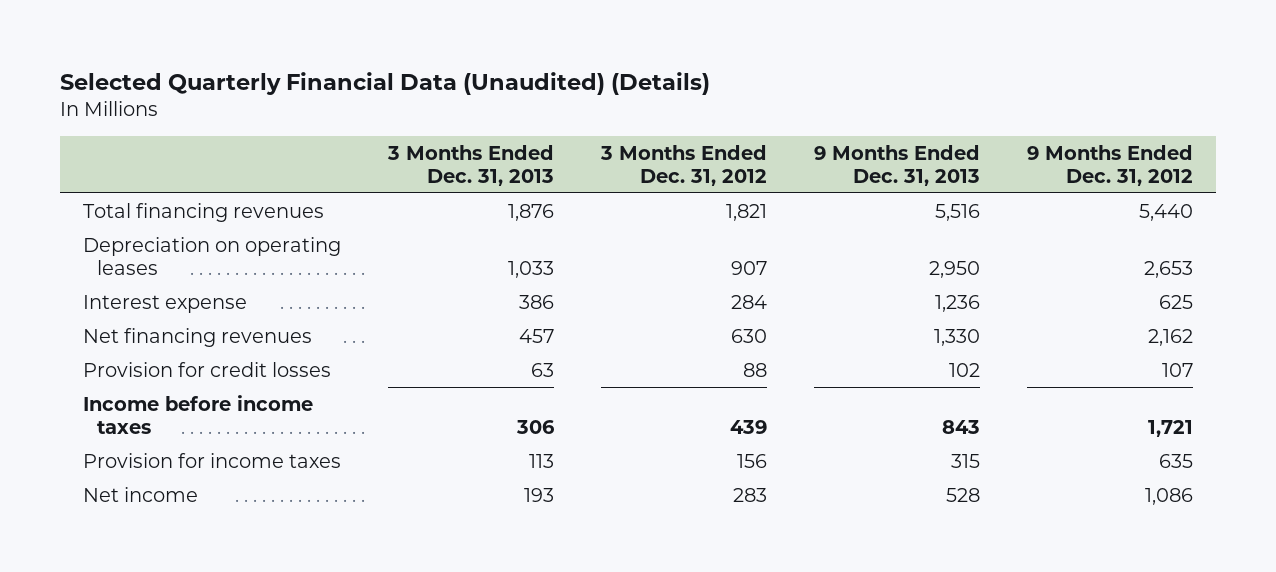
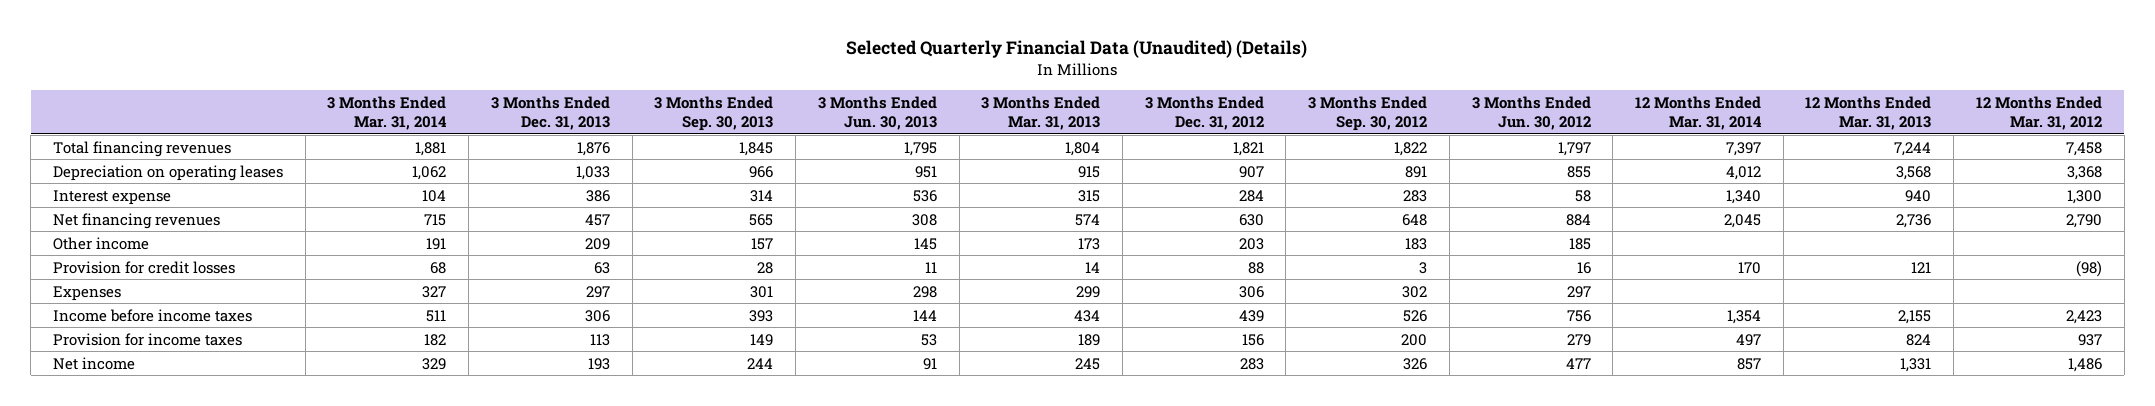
[813,144,980,186] 9 Months Ended Dec. 31, 2013 -> none
[1026,144,1193,186] 9 Months Ended Dec. 31, 2012 -> none
none -> [327,95,448,130] 3 Months Ended Mar. 31, 2014
none -> [654,95,774,131] 3 Months Ended Sep. 30, 2013
none -> [817,95,937,130] 3 Months Ended Jun. 30, 2013
none -> [981,95,1101,130] 3 Months Ended Mar. 31, 2013
none -> [1308,95,1428,131] 3 Months Ended Sep. 30, 2012
none -> [1471,95,1591,130] 3 Months Ended Jun. 30, 2012
none -> [1634,95,1762,130] 12 Months Ended Mar. 31, 2014
none -> [1805,95,1932,130] 12 Months Ended Mar. 31, 2013
none -> [1975,95,2102,130] 12 Months Ended Mar. 31, 2012
none -> [53,236,150,250] Other income
none -> [53,285,122,301] Expenses

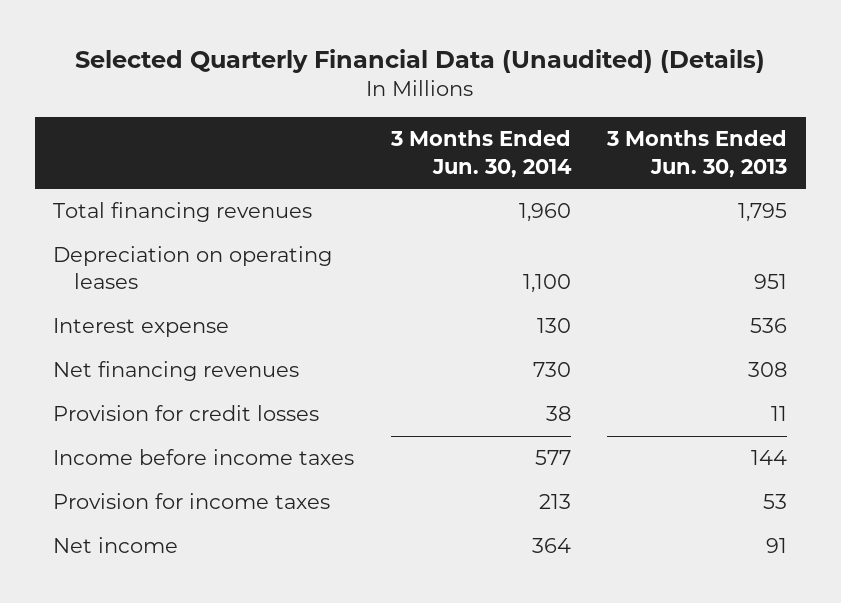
[327,95,448,130] 3 Months Ended Mar. 31, 2014 -> none
[490,95,610,130] 3 Months Ended Dec. 31, 2013 -> none
[654,95,774,131] 3 Months Ended Sep. 30, 2013 -> none
[981,95,1101,130] 3 Months Ended Mar. 31, 2013 -> none
[1144,95,1264,130] 3 Months Ended Dec. 31, 2012 -> none
[1308,95,1428,131] 3 Months Ended Sep. 30, 2012 -> none
[1471,95,1591,130] 3 Months Ended Jun. 30, 2012 -> none
[1634,95,1762,130] 12 Months Ended Mar. 31, 2014 -> none
[1805,95,1932,130] 12 Months Ended Mar. 31, 2013 -> none
[1975,95,2102,130] 12 Months Ended Mar. 31, 2012 -> none
none -> [389,130,572,178] 3 Months Ended Jun. 30, 2014
[53,236,150,250] Other income -> none
[53,285,122,301] Expenses -> none

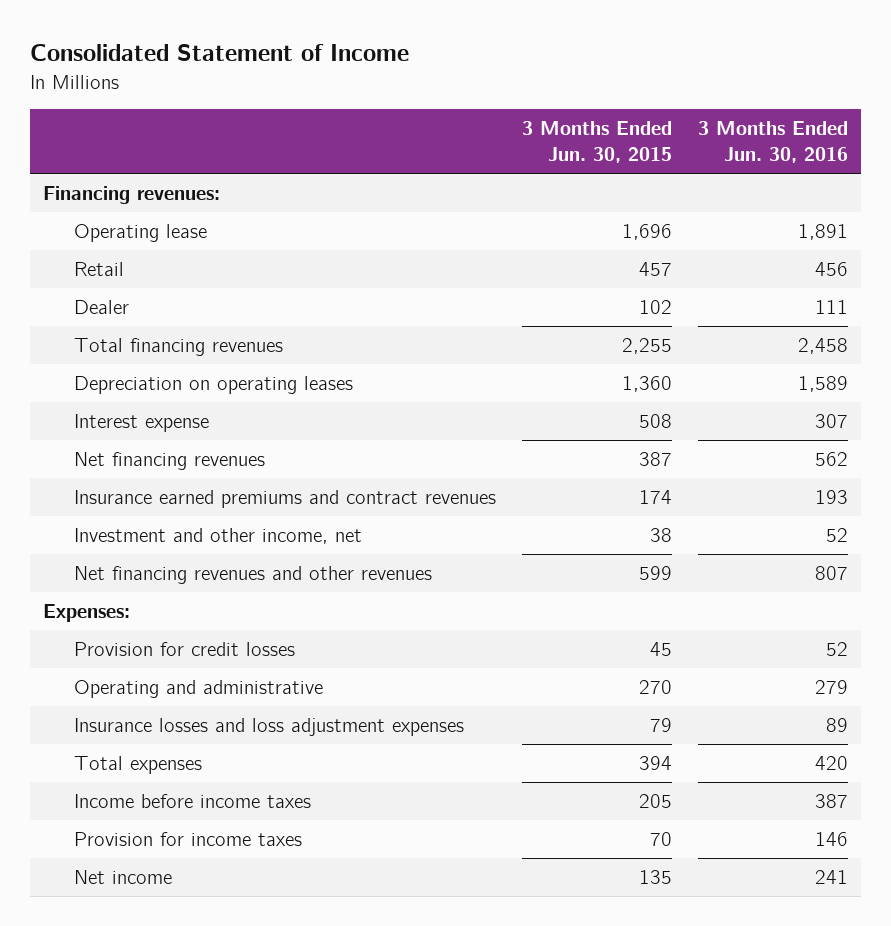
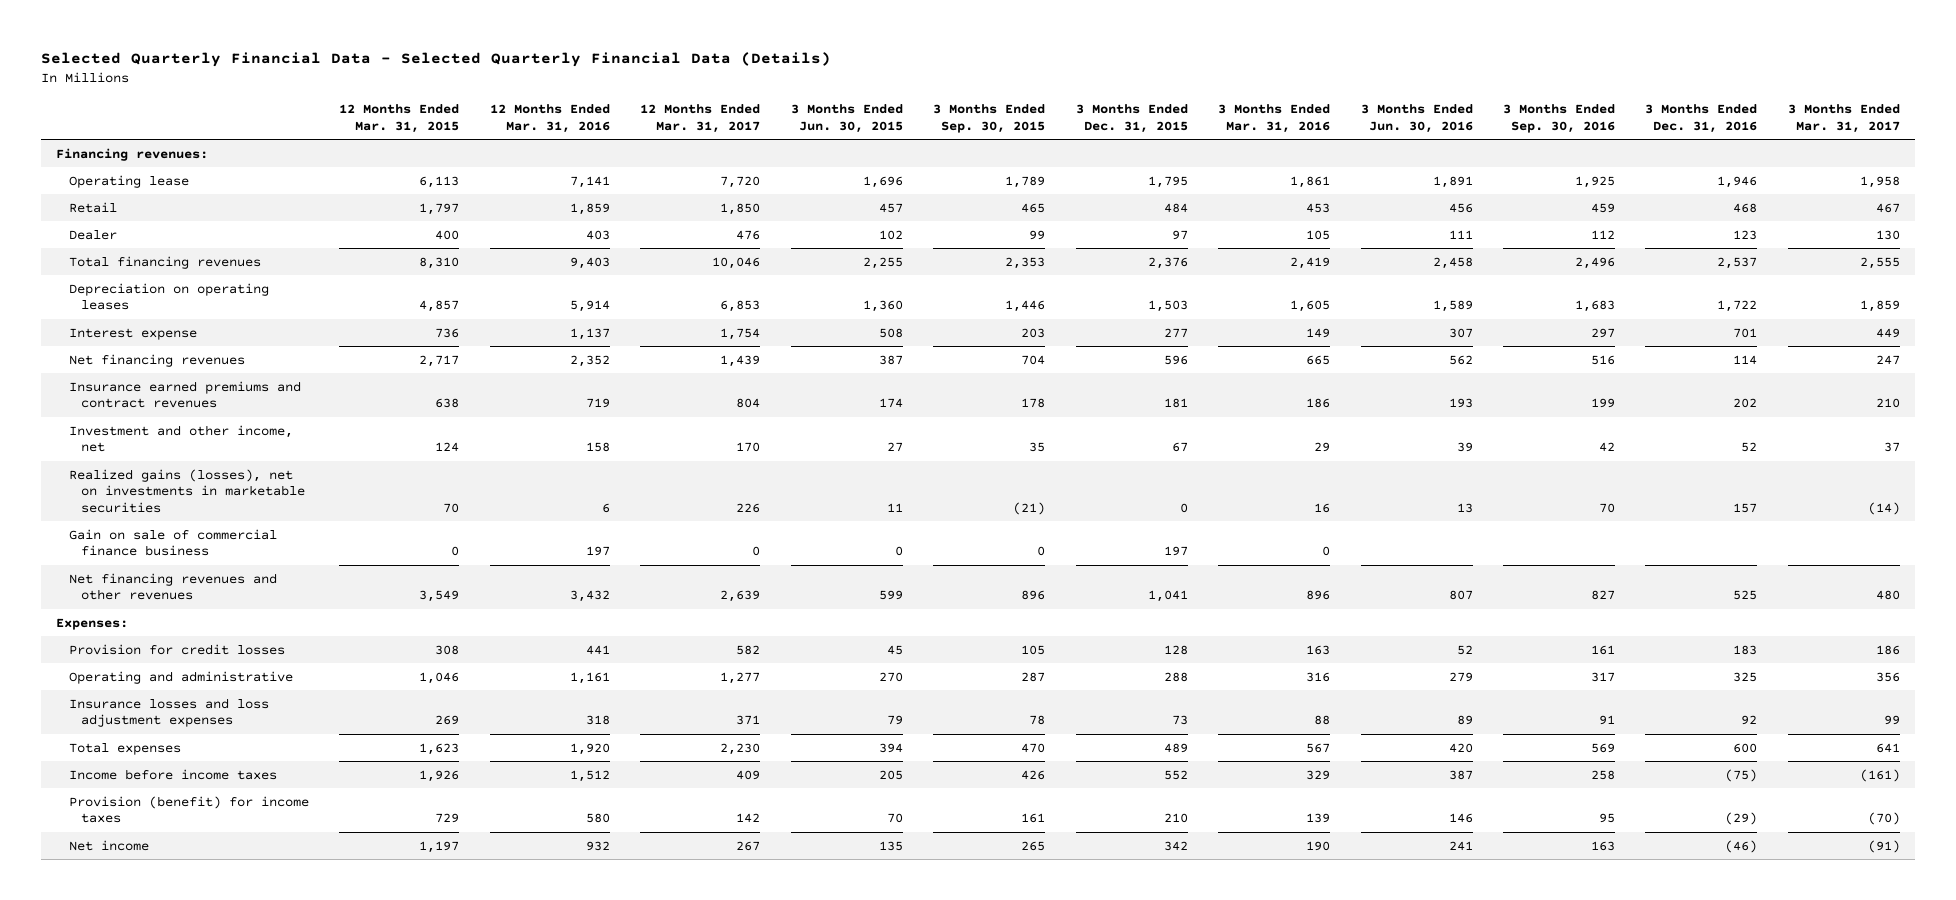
[30,44,410,62] Consolidated Statement of Income -> [40,51,831,67] Selected Quarterly Financial Data - Selected Quarterly Financial Data (Details)
none -> [339,104,460,133] 12 Months Ended Mar. 31, 2015
none -> [489,104,610,133] 12 Months Ended Mar. 31, 2016
none -> [640,104,761,133] 12 Months Ended Mar. 31, 2017
none -> [933,104,1046,133] 3 Months Ended Sep. 30, 2015
none -> [1075,104,1188,133] 3 Months Ended Dec. 31, 2015
none -> [1218,104,1331,133] 3 Months Ended Mar. 31, 2016
none -> [1502,104,1615,133] 3 Months Ended Sep. 30, 2016
none -> [1645,104,1758,133] 3 Months Ended Dec. 31, 2016
none -> [1787,104,1900,133] 3 Months Ended Mar. 31, 2017
[650,528,673,543] 38 -> [886,442,903,453] 27
[826,528,849,543] 52 -> [1456,442,1473,453] 39
none -> [68,468,306,513] Realized gains (losses), net on investments in marketable securities
none -> [68,528,277,557] Gain on sale of commercial finance business
[73,832,302,847] Provision for income taxes -> [68,795,309,824] Provision (benefit) for income taxes

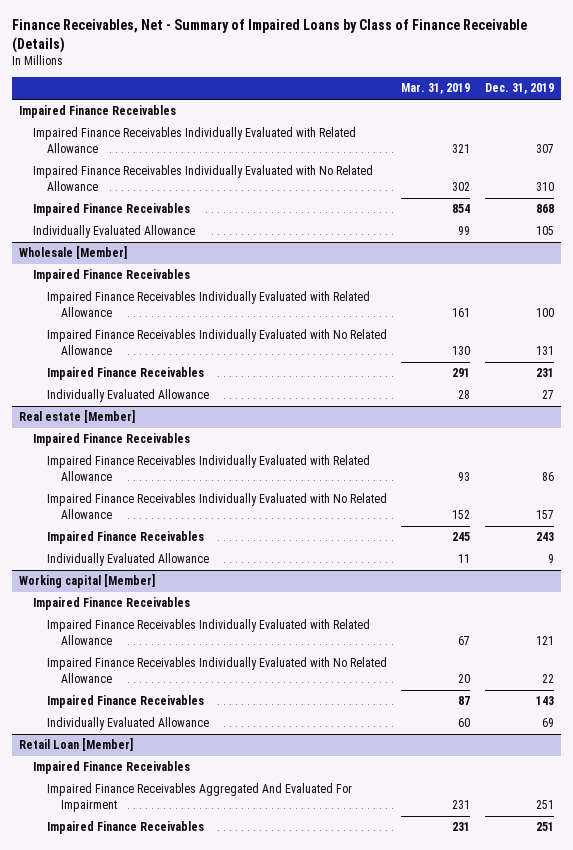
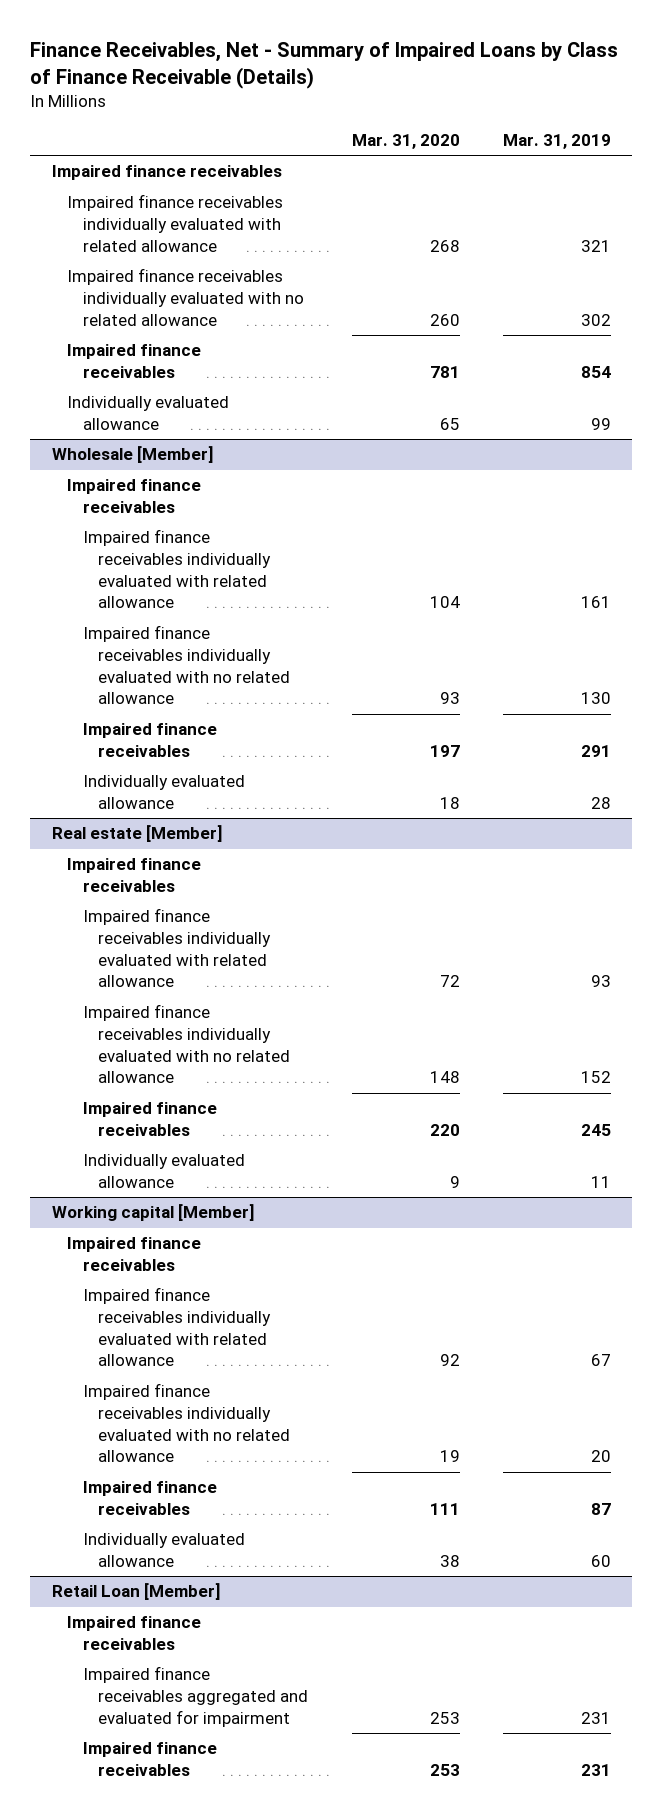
[485,83,555,95] Dec. 31, 2019 -> none
none -> [351,133,460,149] Mar. 31, 2020
[18,105,176,119] Impaired Finance Receivables -> [51,165,282,181] Impaired finance receivables
[32,127,356,153] Impaired Finance Receivables Individually Evaluated with Related Allowance -> [67,194,284,252] Impaired finance receivables individually evaluated with related allowance
[32,165,373,191] Impaired Finance Receivables Individually Evaluated with No Related Allowance -> [67,268,304,326] Impaired finance receivables individually evaluated with no related allowance
[32,203,190,217] Impaired Finance Receivables -> [67,344,202,379] Impaired finance receivables
[32,225,195,239] Individually Evaluated Allowance -> [67,396,230,431] Individually evaluated allowance
[32,269,190,283] Impaired Finance Receivables -> [67,479,202,514] Impaired finance receivables
[46,291,370,317] Impaired Finance Receivables Individually Evaluated with Related Allowance -> [82,529,272,609] Impaired finance receivables individually evaluated with related allowance
[46,329,387,355] Impaired Finance Receivables Individually Evaluated with No Related Allowance -> [82,625,291,705] Impaired finance receivables individually evaluated with no related allowance
[46,367,204,381] Impaired Finance Receivables -> [82,723,217,758] Impaired finance receivables
[46,389,209,403] Individually Evaluated Allowance -> [82,775,245,810] Individually evaluated allowance
[32,433,190,447] Impaired Finance Receivables -> [67,858,202,893] Impaired finance receivables
[46,455,370,481] Impaired Finance Receivables Individually Evaluated with Related Allowance -> [82,908,272,988] Impaired finance receivables individually evaluated with related allowance
[46,493,387,519] Impaired Finance Receivables Individually Evaluated with No Related Allowance -> [82,1004,291,1084] Impaired finance receivables individually evaluated with no related allowance
[46,531,204,545] Impaired Finance Receivables -> [82,1102,217,1137] Impaired finance receivables
[46,553,209,567] Individually Evaluated Allowance -> [82,1154,245,1189] Individually evaluated allowance
[32,597,190,611] Impaired Finance Receivables -> [67,1237,202,1272] Impaired finance receivables
[46,619,370,645] Impaired Finance Receivables Individually Evaluated with Related Allowance -> [82,1287,272,1367] Impaired finance receivables individually evaluated with related allowance
[46,657,387,683] Impaired Finance Receivables Individually Evaluated with No Related Allowance -> [82,1383,291,1463] Impaired finance receivables individually evaluated with no related allowance
[46,695,204,709] Impaired Finance Receivables -> [82,1481,217,1516] Impaired finance receivables
[46,717,209,731] Individually Evaluated Allowance -> [82,1533,245,1568] Individually evaluated allowance
[32,761,190,775] Impaired Finance Receivables -> [67,1616,202,1651] Impaired finance receivables
[46,783,352,812] Impaired Finance Receivables Aggregated And Evaluated For Impairment -> [82,1666,309,1727] Impaired finance receivables aggregated and evaluated for impairment
[46,821,204,835] Impaired Finance Receivables -> [82,1742,217,1777] Impaired finance receivables

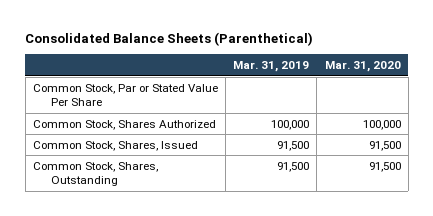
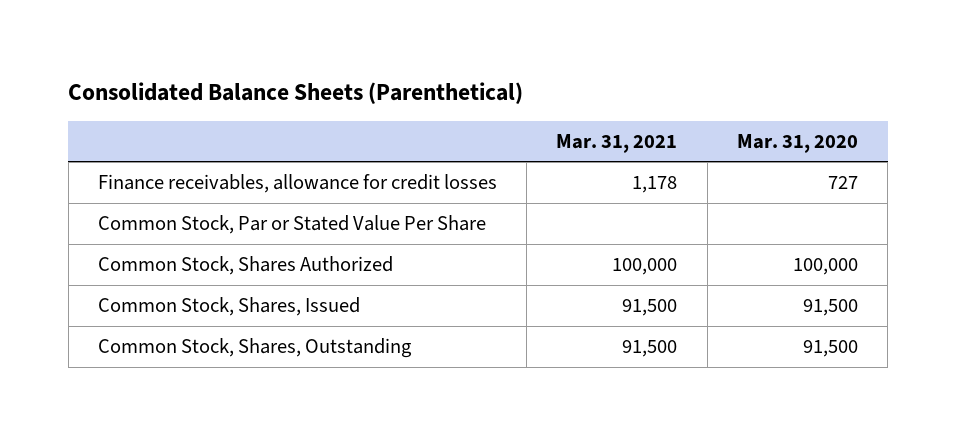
[233,61,310,73] Mar. 31, 2019 -> none
none -> [556,133,678,153] Mar. 31, 2021
none -> [97,174,497,194] Finance receivables, allowance for credit losses

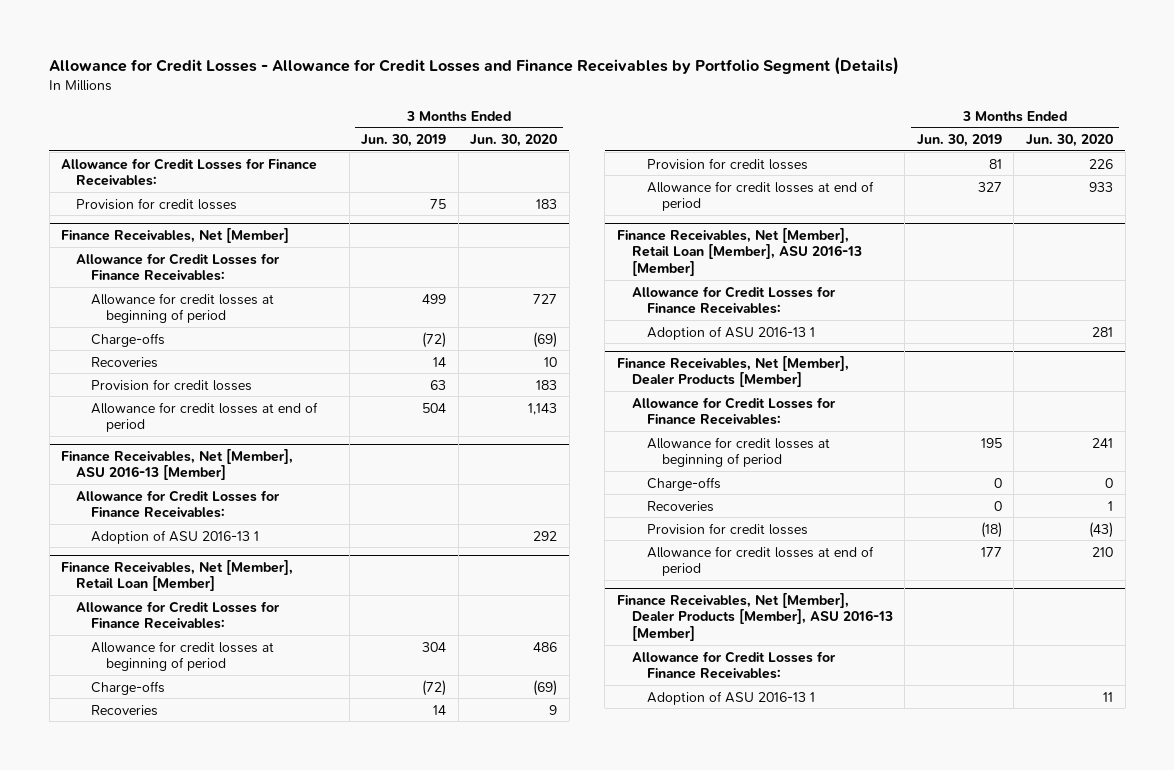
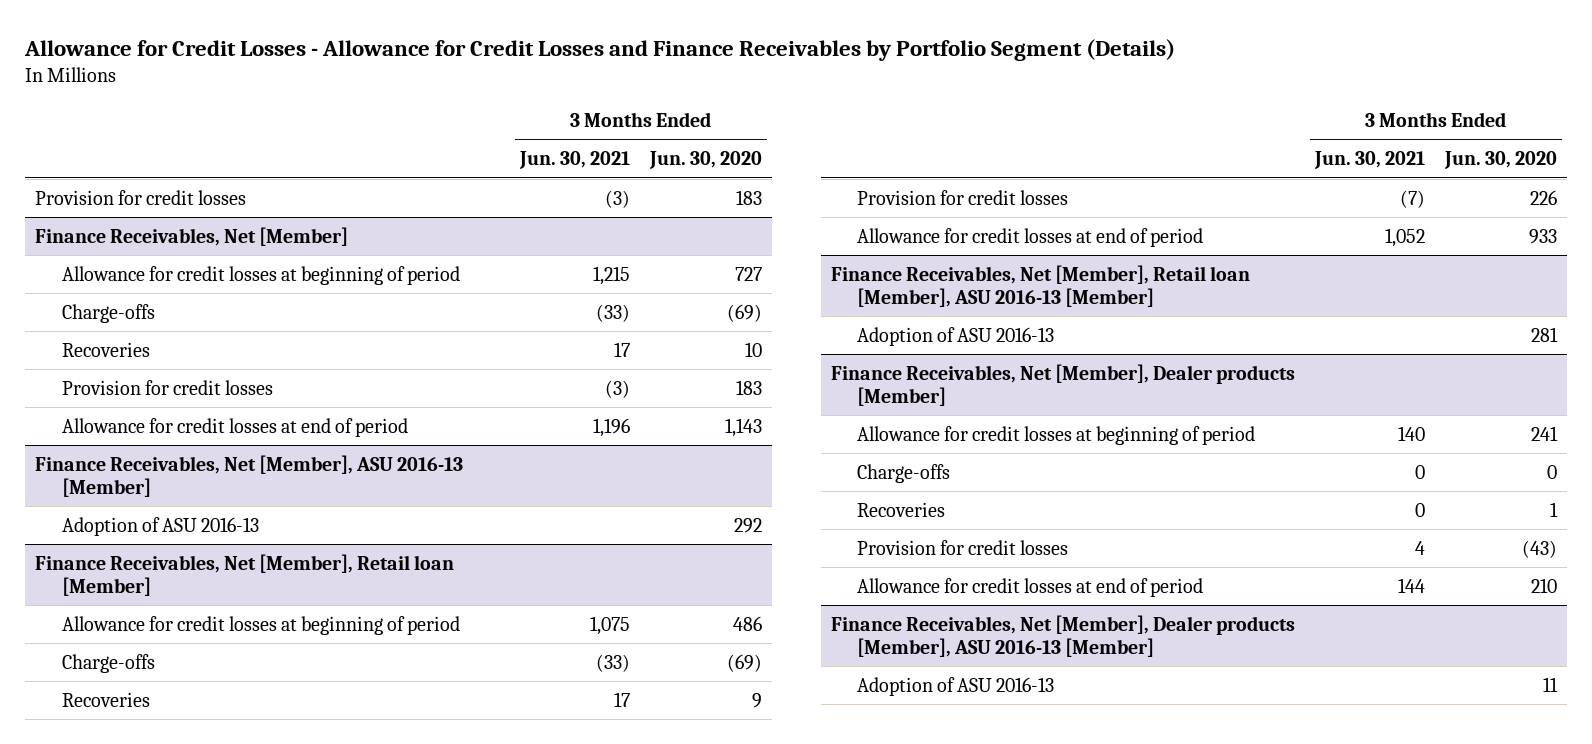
[361,133,447,147] Jun. 30, 2019 -> none
none -> [518,151,630,170] Jun. 30, 2021
[61,157,318,187] Allowance for Credit Losses for Finance Receivables: -> none
[76,252,281,282] Allowance for Credit Losses for Finance Receivables: -> none
[76,489,281,519] Allowance for Credit Losses for Finance Receivables: -> none
[76,600,281,630] Allowance for Credit Losses for Finance Receivables: -> none
[91,529,260,544] Adoption of ASU 2016-13 1 -> [61,516,259,536] Adoption of ASU 2016-13
[61,559,294,592] Finance Receivables, Net [Member], Retail Loan [Member] -> [35,553,455,596] Finance Receivables, Net [Member], Retail loan [Member]
[631,285,836,315] Allowance for Credit Losses for Finance Receivables: -> none
[631,396,836,426] Allowance for Credit Losses for Finance Receivables: -> none
[616,227,862,277] Finance Receivables, Net [Member], Retail Loan [Member], ASU 2016-13 [Member] -> [830,264,1250,307] Finance Receivables, Net [Member], Retail loan [Member], ASU 2016-13 [Member]
[646,325,815,340] Adoption of ASU 2016-13 1 -> [856,326,1054,346] Adoption of ASU 2016-13
[616,355,849,388] Finance Receivables, Net [Member], Dealer Products [Member] -> [830,363,1295,406] Finance Receivables, Net [Member], Dealer products [Member]
[631,650,836,680] Allowance for Credit Losses for Finance Receivables: -> none
[616,592,893,642] Finance Receivables, Net [Member], Dealer Products [Member], ASU 2016-13 [Member] -> [830,614,1295,657] Finance Receivables, Net [Member], Dealer products [Member], ASU 2016-13 [Member]
[646,690,815,705] Adoption of ASU 2016-13 1 -> [856,676,1054,696] Adoption of ASU 2016-13

